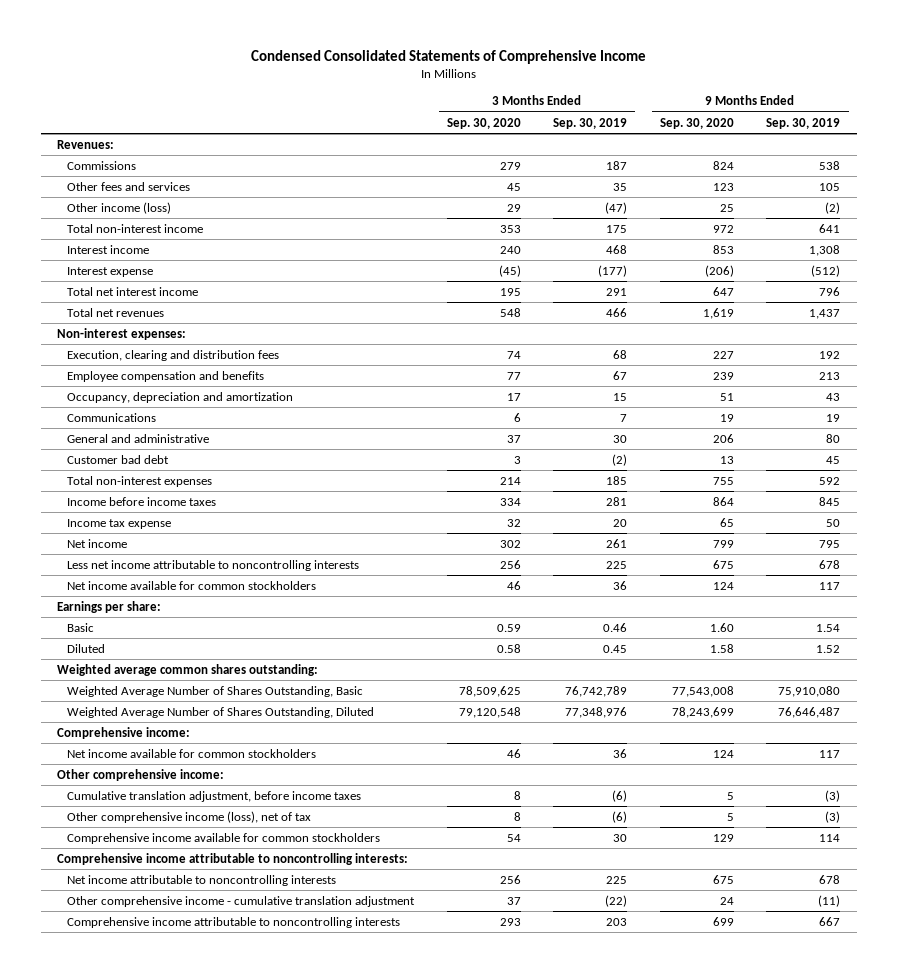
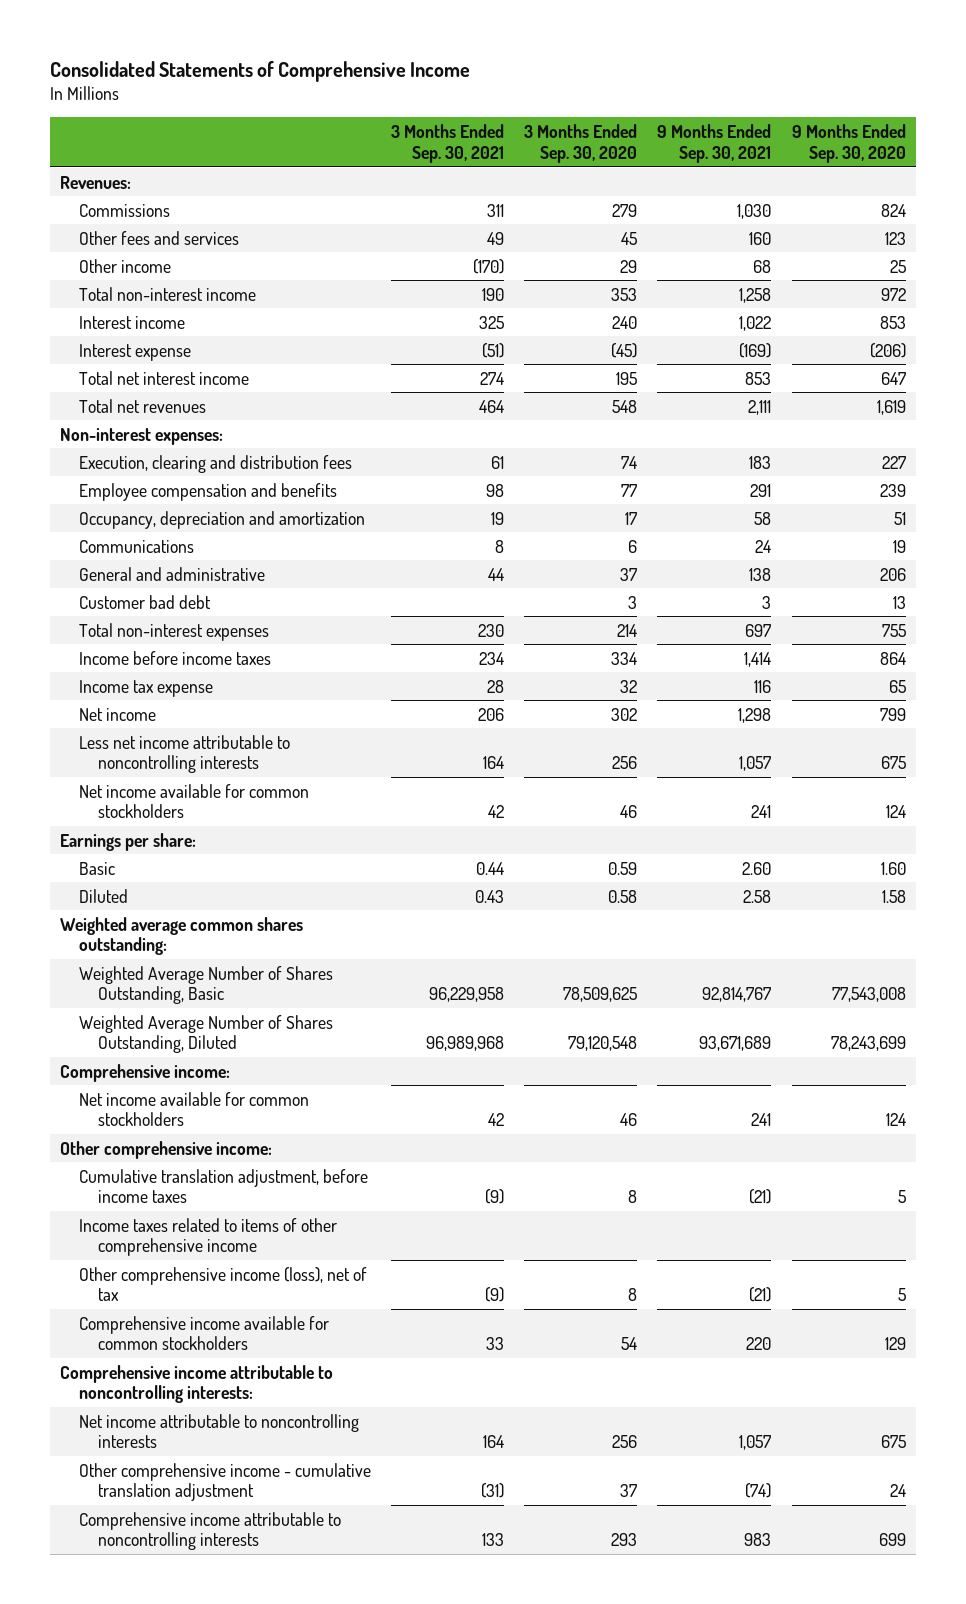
[250,49,646,64] Condensed Consolidated Statements of Comprehensive Income -> [49,60,470,82] Consolidated Statements of Comprehensive Income
[553,117,628,129] Sep. 30, 2019 -> none
[766,117,841,129] Sep. 30, 2019 -> none
none -> [390,123,504,163] 3 Months Ended Sep. 30, 2021
none -> [657,123,772,163] 9 Months Ended Sep. 30, 2021
[67,201,172,214] Other income (loss) -> [78,258,171,273] Other income
none -> [78,1217,337,1257] Income taxes related to items of other comprehensive income

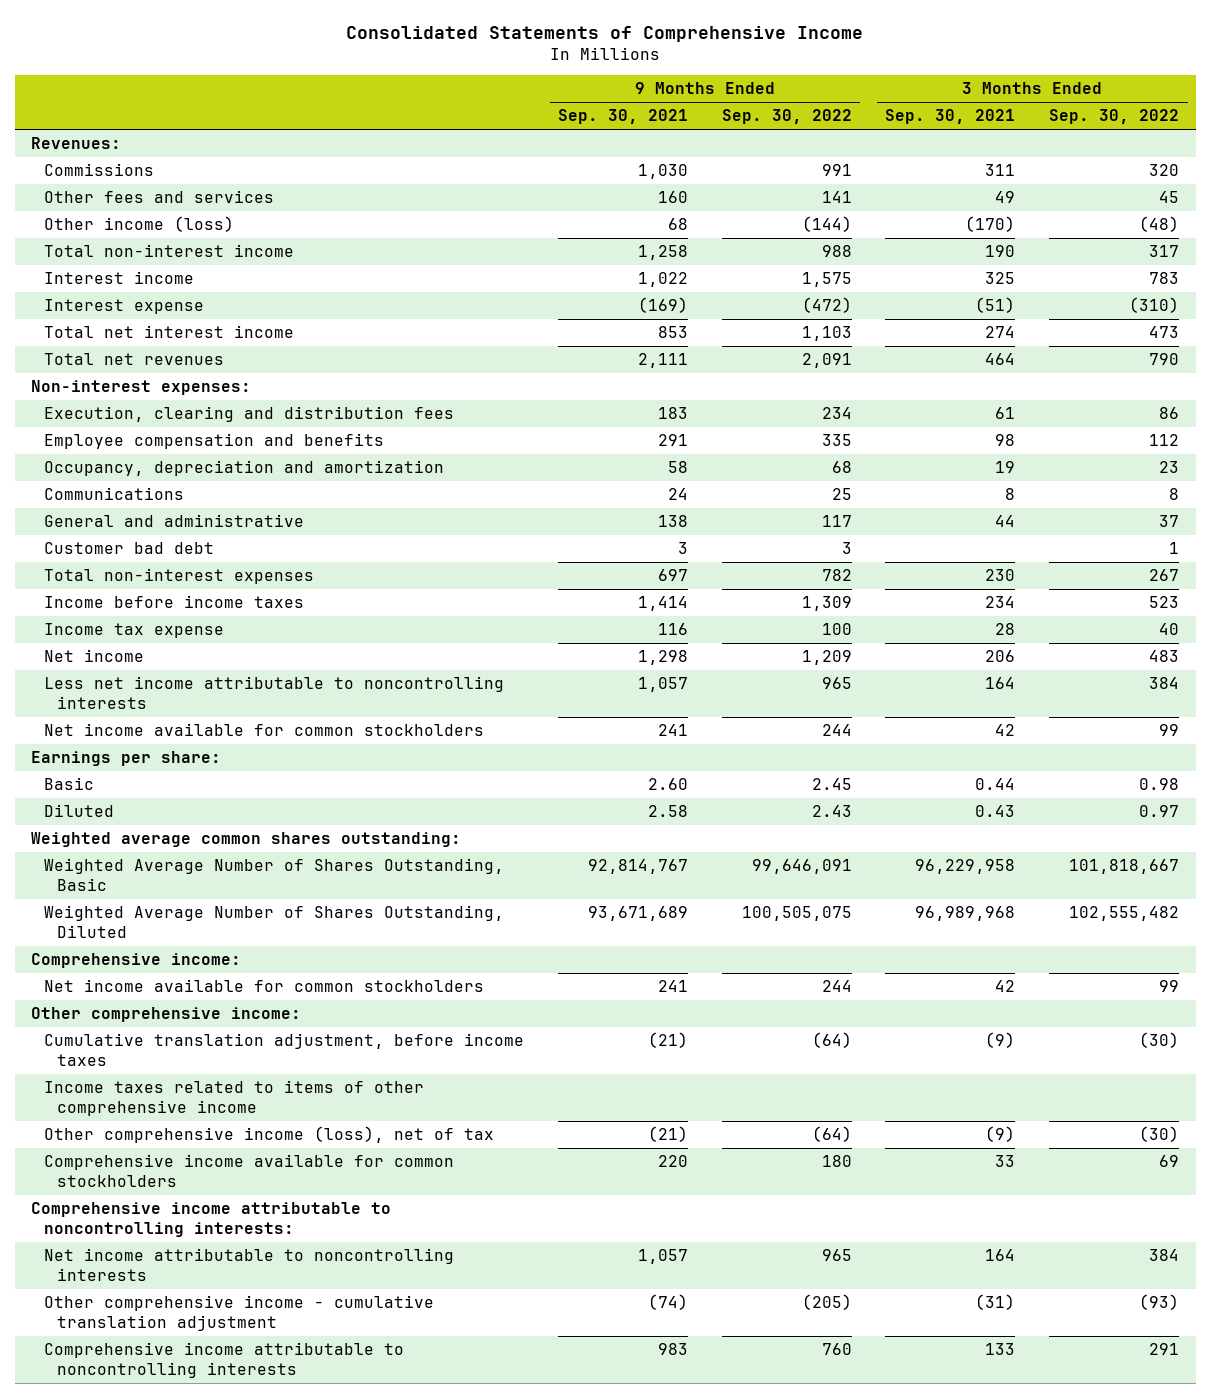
[524,123,638,163] 3 Months Ended Sep. 30, 2020 -> none
[791,123,906,163] 9 Months Ended Sep. 30, 2020 -> none
none -> [721,109,852,125] Sep. 30, 2022
none -> [1049,109,1180,125] Sep. 30, 2022
[78,258,171,273] Other income -> [44,216,235,233] Other income (loss)

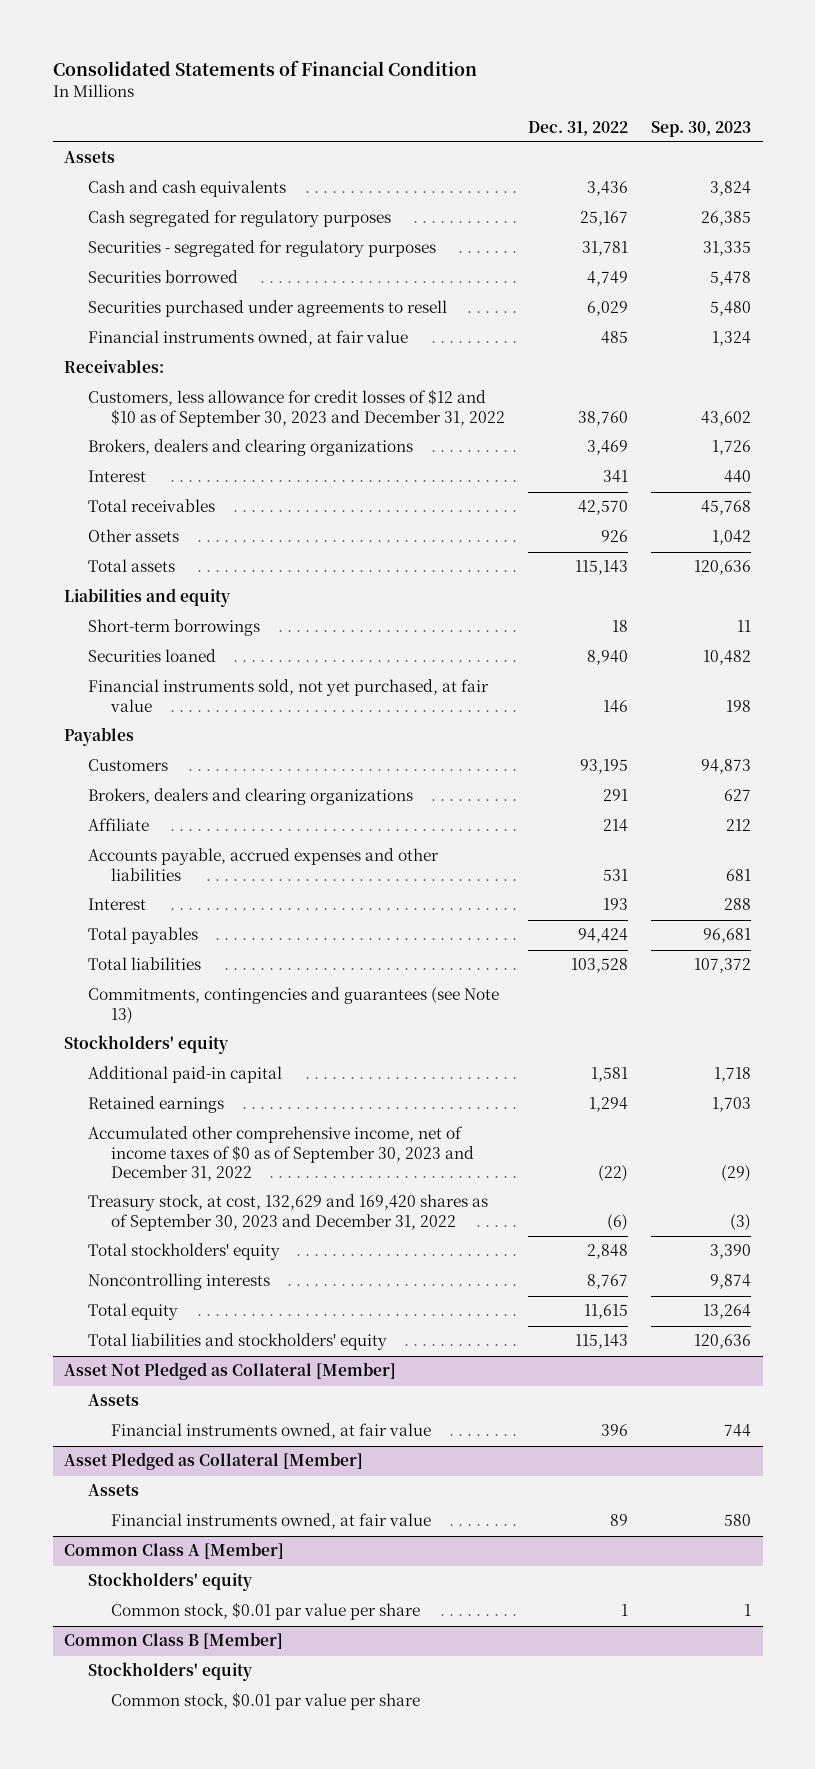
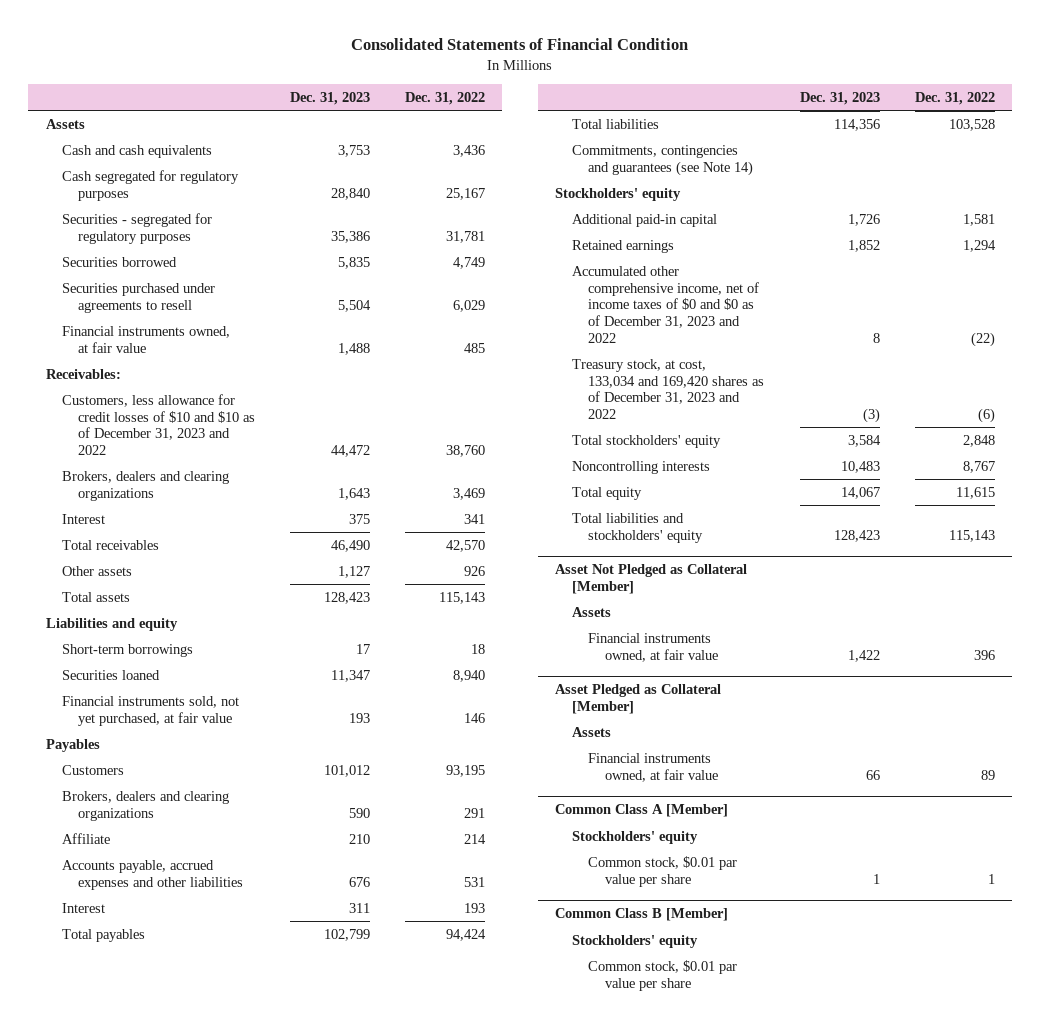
[651,120,752,137] Sep. 30, 2023 -> none
none -> [290,91,371,105] Dec. 31, 2023
[87,389,506,427] Customers, less allowance for credit losses of $12 and $10 as of September 30, 2023 and December 31, 2022 -> [62,393,256,455] Customers, less allowance for credit losses of $10 and $10 as of December 31, 2023 and 2022
[87,987,499,1024] Commitments, contingencies and guarantees (see Note 13) -> [571,144,754,176] Commitments, contingencies and guarantees (see Note 14)
[87,1126,475,1181] Accumulated other comprehensive income, net of income taxes of $0 as of September 30, 2023 and December 31, 2022 -> [571,265,760,343] Accumulated other comprehensive income, net of income taxes of $0 and $0 as of December 31, 2023 and 2022
[87,1194,488,1231] Treasury stock, at cost, 132,629 and 169,420 shares as of September 30, 2023 and December 31, 2022 -> [571,358,765,419] Treasury stock, at cost, 133,034 and 169,420 shares as of December 31, 2023 and 2022

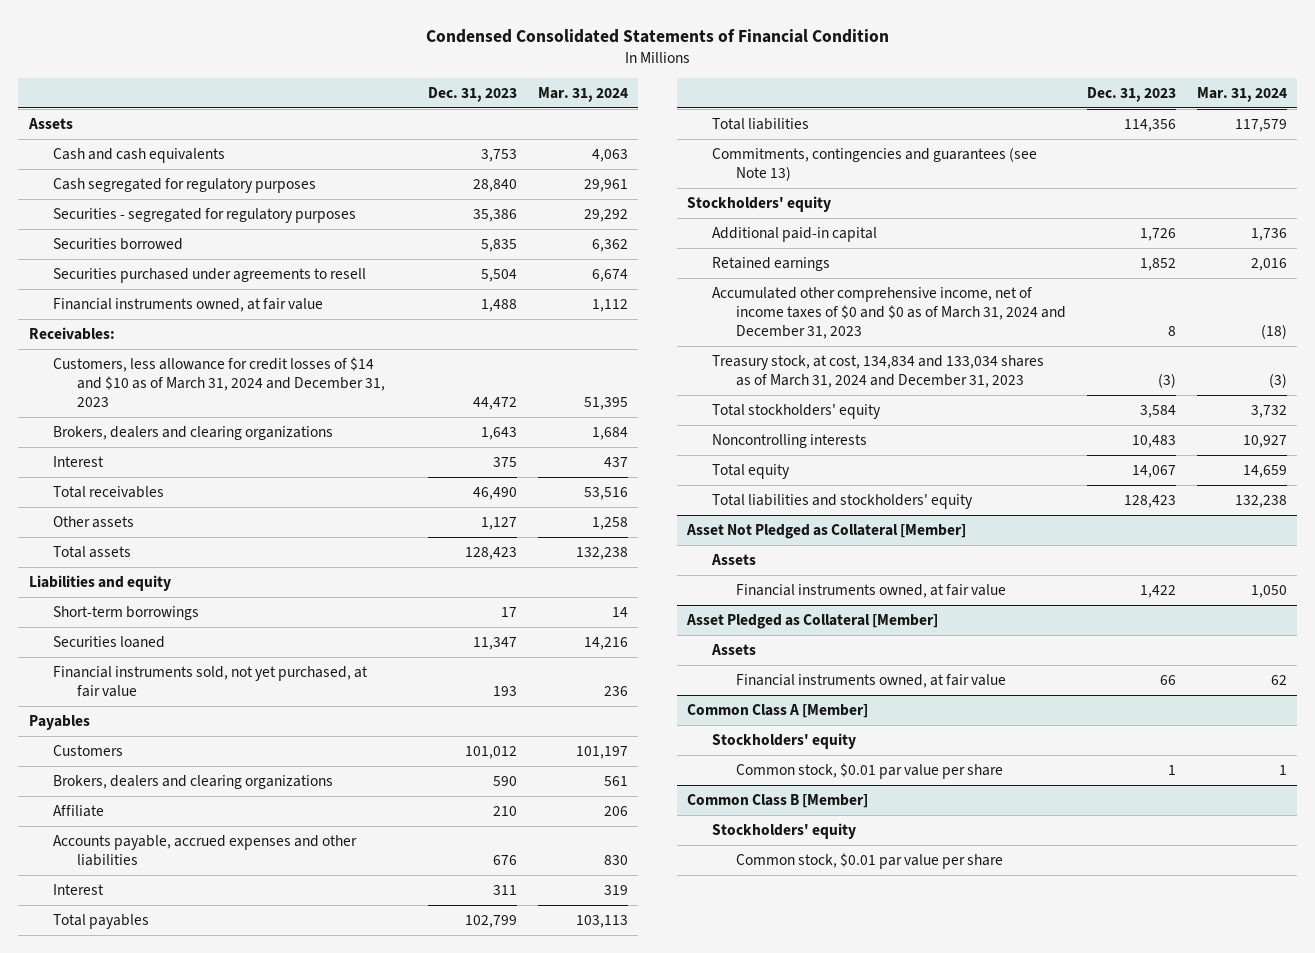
[351,38,689,51] Consolidated Statements of Financial Condition -> [425,29,889,44] Condensed Consolidated Statements of Financial Condition
[405,91,486,105] Dec. 31, 2022 -> none
none -> [538,87,629,103] Mar. 31, 2024
[62,393,256,455] Customers, less allowance for credit losses of $10 and $10 as of December 31, 2023 and 2022 -> [53,356,386,408] Customers, less allowance for credit losses of $14 and $10 as of March 31, 2024 and December 31, 2023
[571,144,754,176] Commitments, contingencies and guarantees (see Note 14) -> [711,146,1037,182] Commitments, contingencies and guarantees (see Note 13)
[571,265,760,343] Accumulated other comprehensive income, net of income taxes of $0 and $0 as of December 31, 2023 and 2022 -> [711,286,1067,340] Accumulated other comprehensive income, net of income taxes of $0 and $0 as of March 31, 2024 and December 31, 2023
[571,358,765,419] Treasury stock, at cost, 133,034 and 169,420 shares as of December 31, 2023 and 2022 -> [711,354,1044,389] Treasury stock, at cost, 134,834 and 133,034 shares as of March 31, 2024 and December 31, 2023

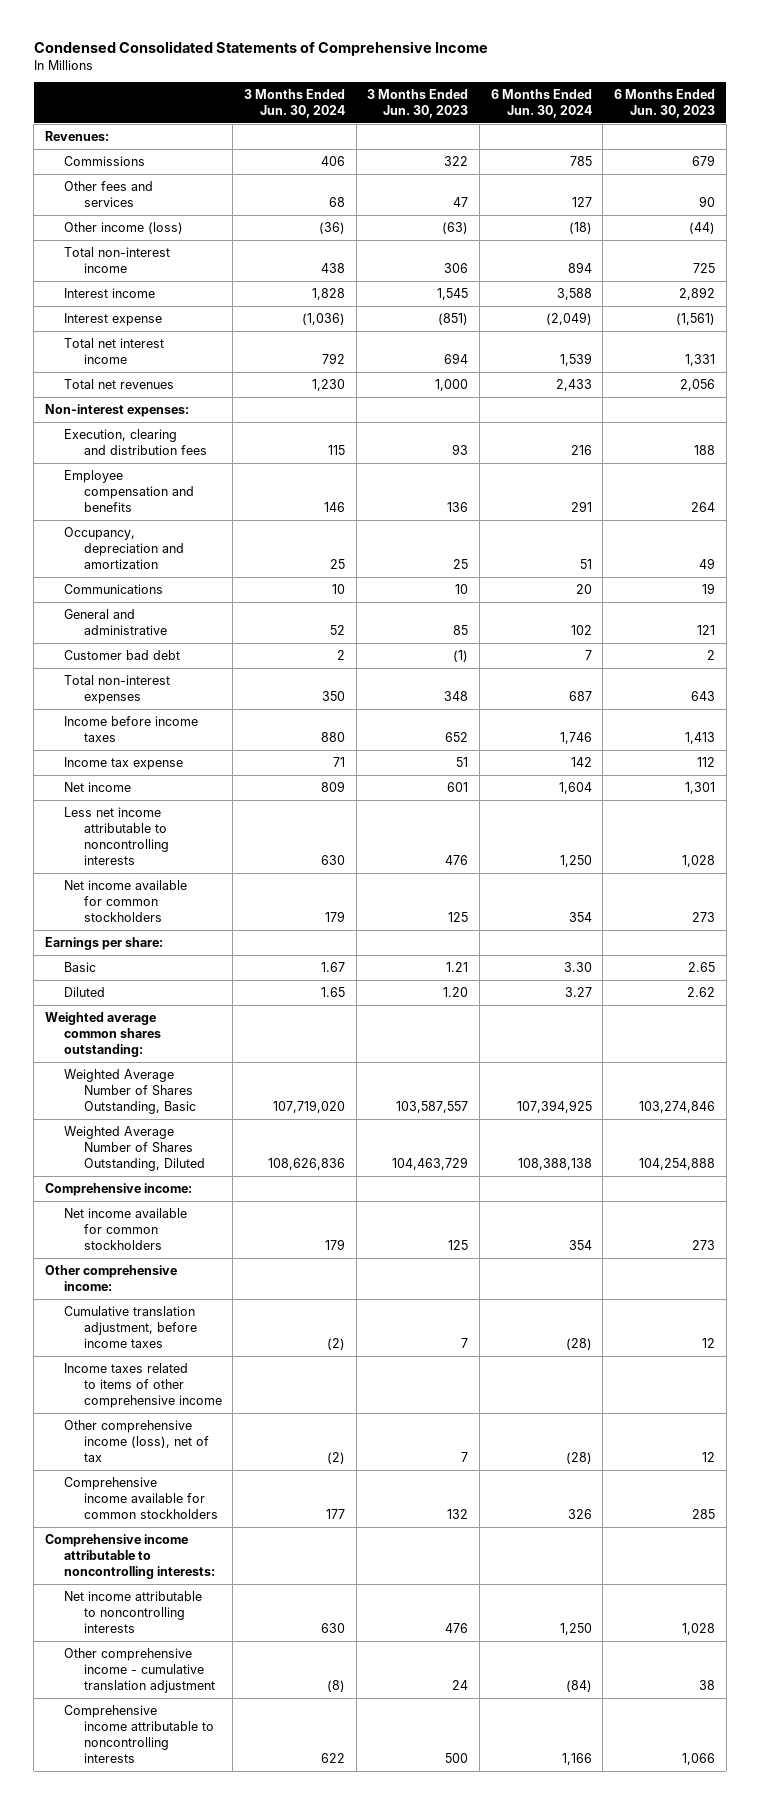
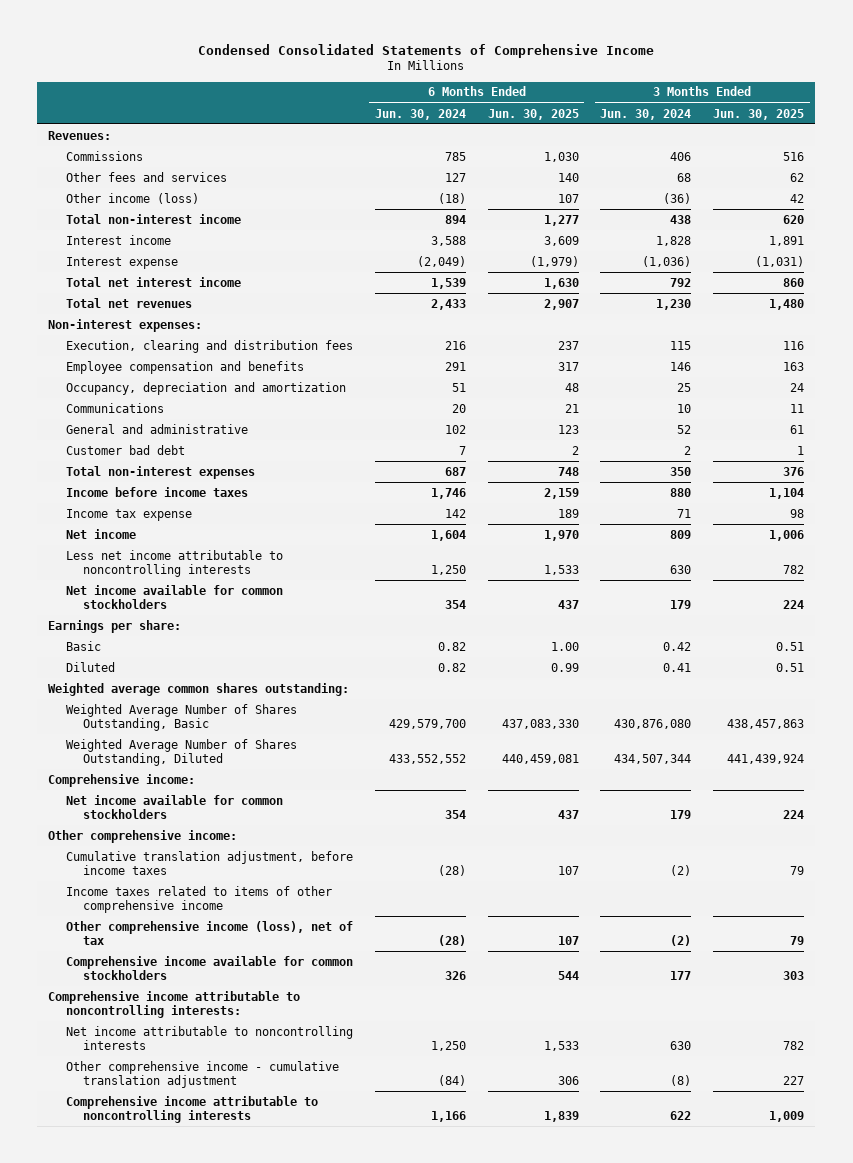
[367,88,469,119] 3 Months Ended Jun. 30, 2023 -> none
[614,88,716,119] 6 Months Ended Jun. 30, 2023 -> none
none -> [487,108,579,120] Jun. 30, 2025
none -> [713,108,805,120] Jun. 30, 2025
[321,961,346,972] 1.67 -> [663,641,692,651] 0.42
[563,961,592,972] 3.30 -> [437,641,466,651] 0.82
[321,986,346,997] 1.65 -> [663,662,692,672] 0.41
[564,986,592,997] 3.27 -> [437,662,466,672] 0.82
[273,1099,346,1113] 107,719,020 -> [614,718,692,729] 430,876,080
[516,1099,592,1113] 107,394,925 -> [388,718,466,729] 429,579,700
[268,1157,346,1170] 108,626,836 -> [614,753,692,764] 434,507,344
[517,1157,592,1170] 108,388,138 -> [388,753,466,764] 433,552,552

